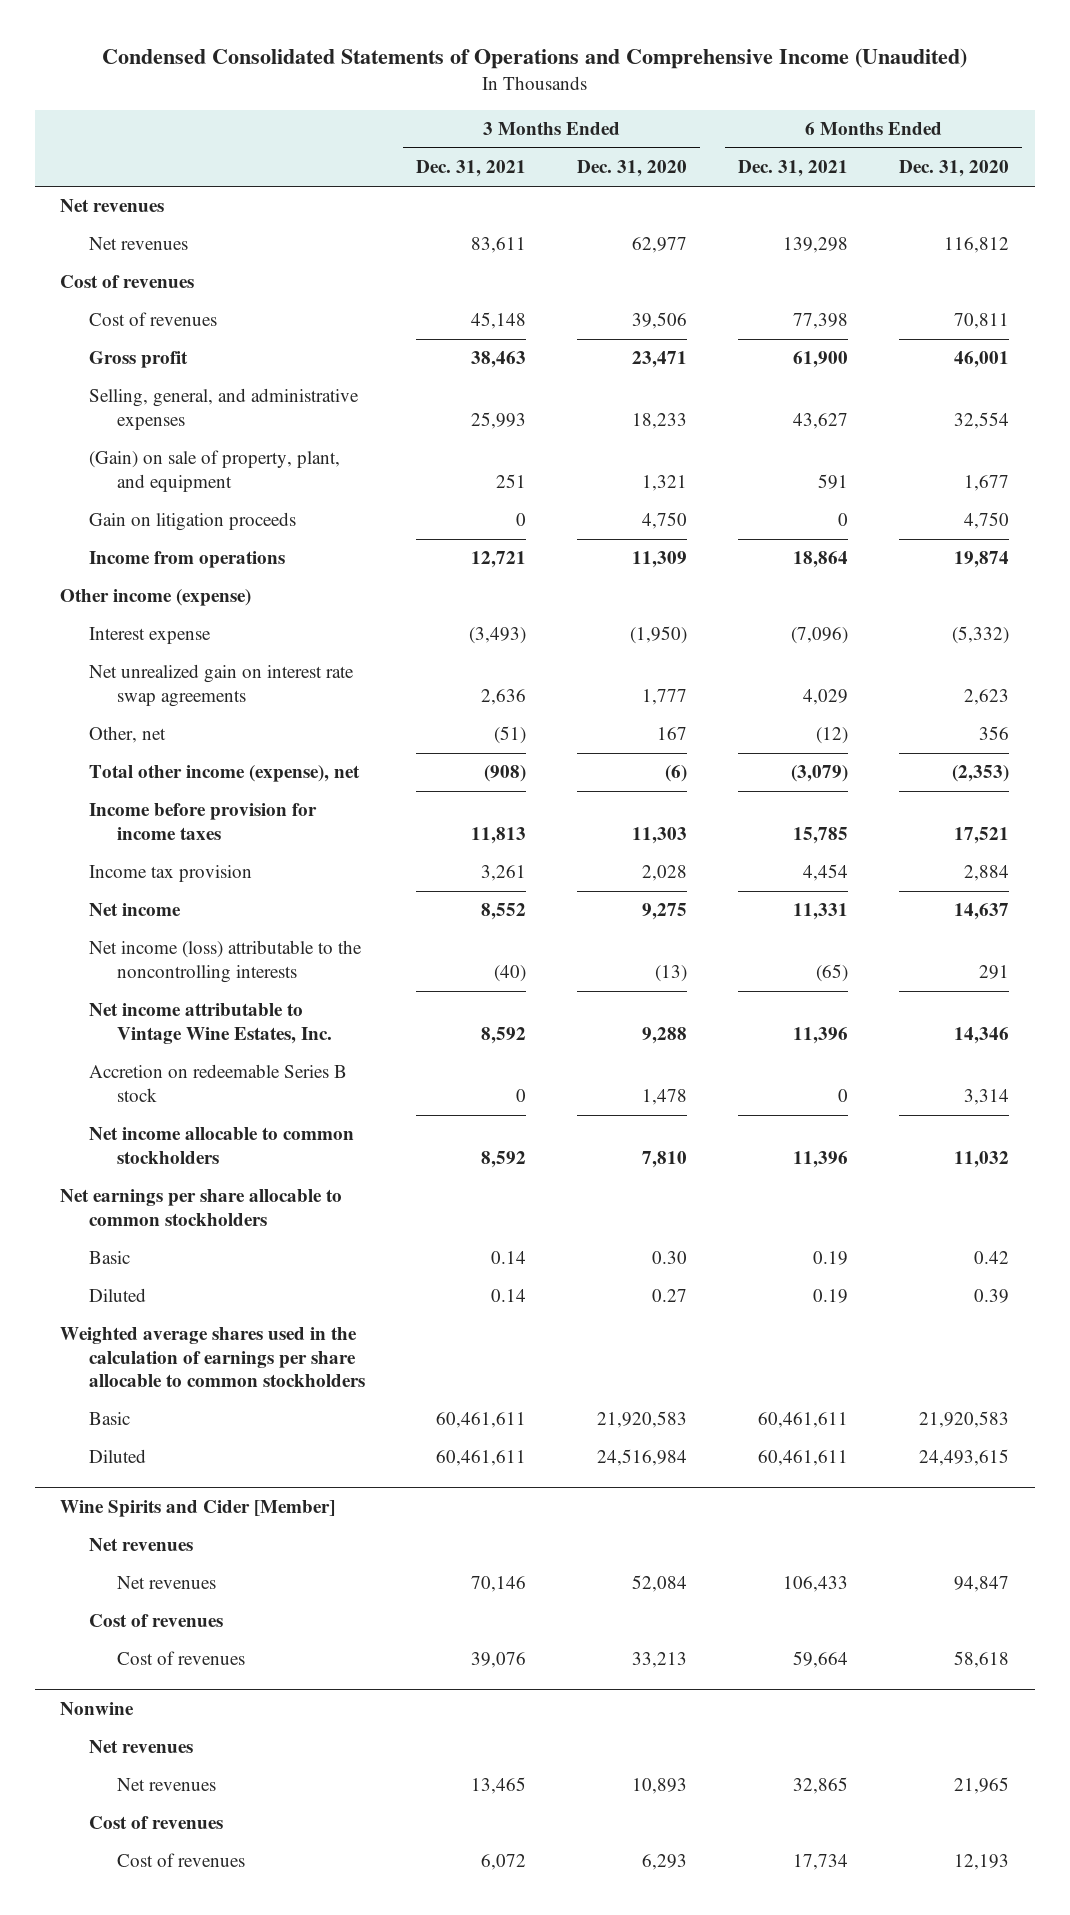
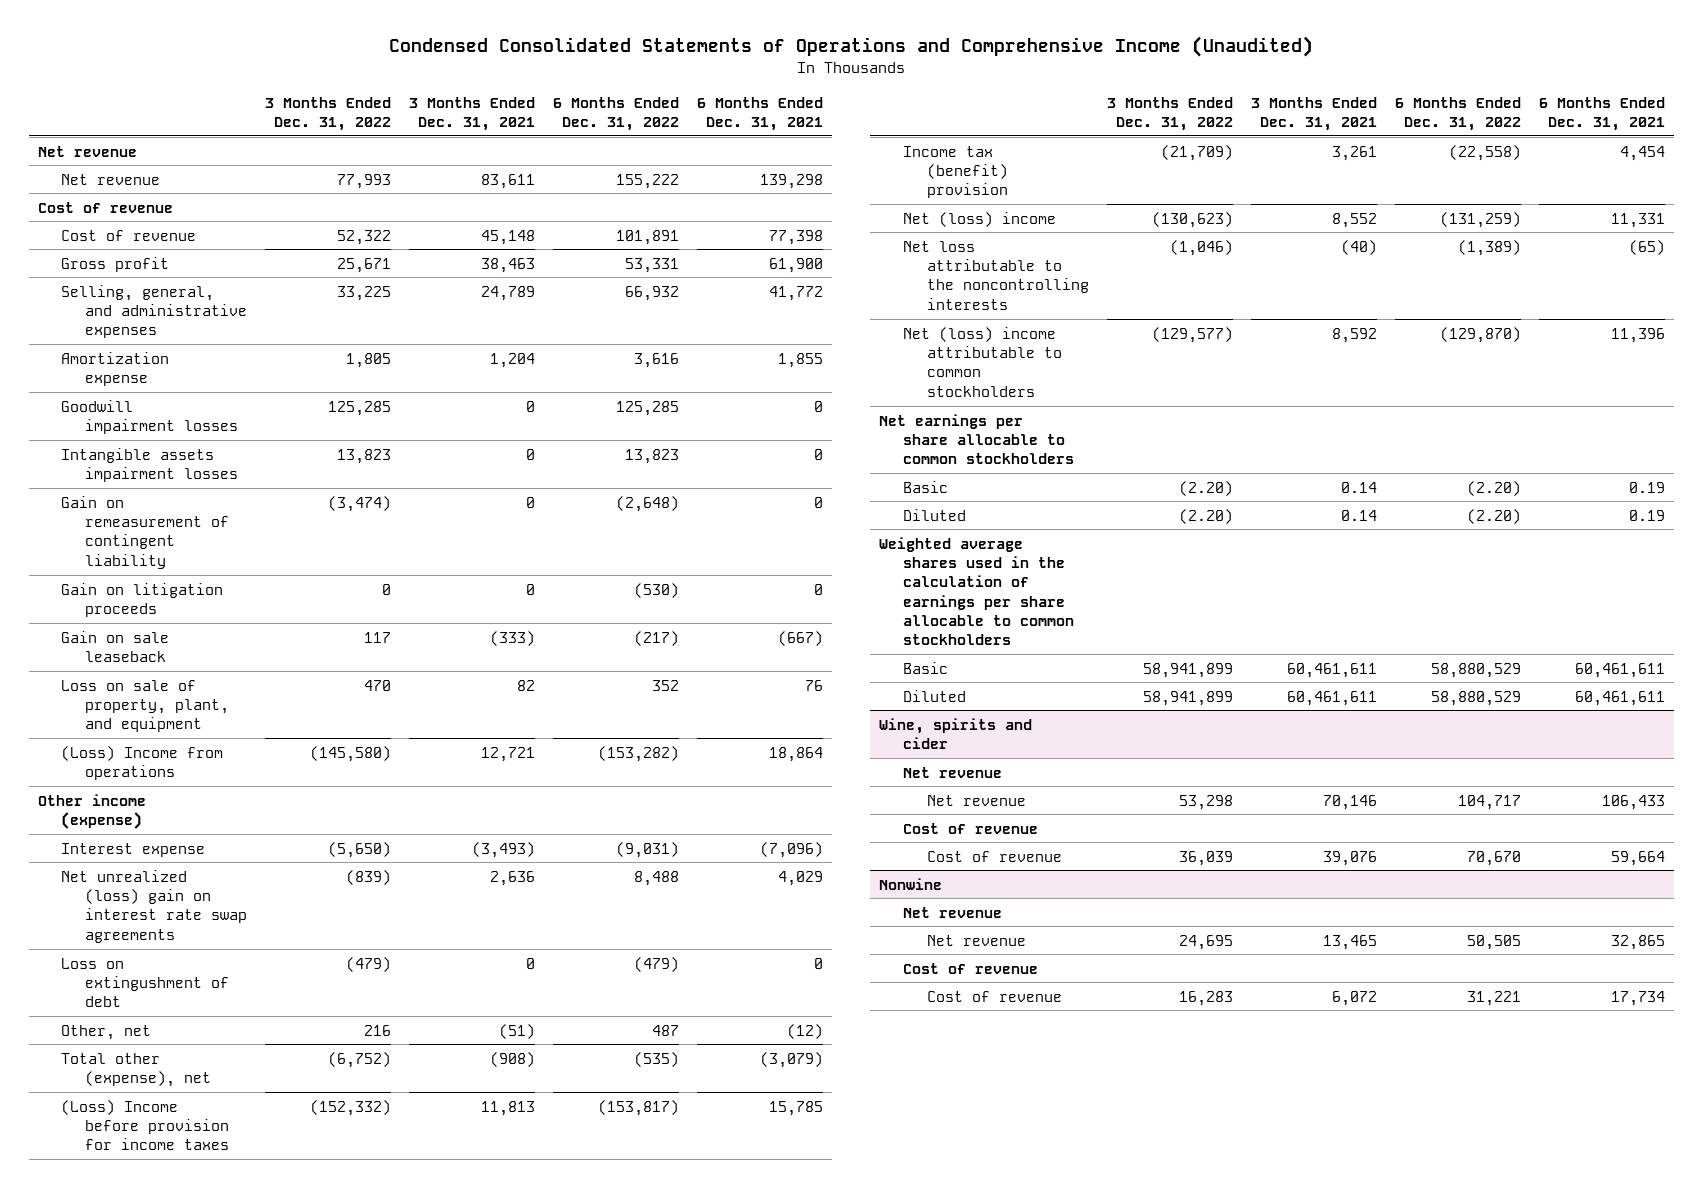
[577,160,688,178] Dec. 31, 2020 -> none
[899,160,1010,178] Dec. 31, 2020 -> none
none -> [265,96,392,131] 3 Months Ended Dec. 31, 2022
none -> [553,96,680,131] 6 Months Ended Dec. 31, 2022
[60,199,165,213] Net revenues -> [37,145,137,157] Net revenue
[88,237,188,251] Net revenues -> [61,173,161,185] Net revenue
[60,275,195,289] Cost of revenues -> [37,201,173,213] Cost of revenue
[88,312,217,327] Cost of revenues -> [61,229,197,241] Cost of revenue
[88,450,340,492] (Gain) on sale of property, plant, and equipment -> none
[470,411,526,429] 25,993 -> [481,285,536,301] 24,789
[793,412,849,429] 43,627 -> [769,285,824,301] 41,772
none -> [61,351,170,386] Amortization expense
none -> [61,399,239,434] Goodwill impairment losses
none -> [61,447,239,482] Intangible assets impairment losses
none -> [61,495,230,569] Gain on remeasurement of contingent liability
none -> [61,630,170,662] Gain on sale leaseback
none -> [61,679,230,733] Loss on sale of property, plant, and equipment
[88,551,285,569] Income from operations -> [61,745,224,780] (Loss) Income from operations
[88,664,354,707] Net unrealized gain on interest rate swap agreements -> [61,869,248,943] Net unrealized (loss) gain on interest rate swap agreements
none -> [61,957,230,1008] Loss on extingushment of debt
[88,1064,347,1102] Accretion on redeemable Series B stock -> none
[88,1127,354,1164] Net income allocable to common stockholders -> none
[88,765,360,783] Total other income (expense), net -> [61,1052,212,1087] Total other (expense), net
[88,803,317,840] Income before provision for income taxes -> [61,1099,230,1151] (Loss) Income before provision for income taxes
[88,865,252,883] Income tax provision -> [903,145,1009,199] Income tax (benefit) provision
[88,903,181,917] Net income -> [903,211,1057,227] Net (loss) income
[88,940,362,983] Net income (loss) attributable to the noncontrolling interests -> [903,240,1090,310] Net loss attributable to the noncontrolling interests
[88,1003,333,1044] Net income attributable to Vintage Wine Estates, Inc. -> [903,326,1063,397] Net (loss) income attributable to common stockholders
[60,1500,336,1518] Wine Spirits and Cider [Member] -> [879,717,1033,749] Wine, spirits and cider
[88,1538,193,1552] Net revenues -> [903,766,1003,778] Net revenue
[117,1576,217,1590] Net revenues -> [927,794,1027,806] Net revenue
[88,1614,223,1628] Cost of revenues -> [903,822,1039,834] Cost of revenue
[117,1651,246,1666] Cost of revenues -> [927,850,1063,862] Cost of revenue
[88,1740,193,1754] Net revenues -> [903,906,1003,918] Net revenue
[117,1778,217,1792] Net revenues -> [927,934,1027,946] Net revenue
[88,1816,223,1830] Cost of revenues -> [903,962,1039,974] Cost of revenue
[117,1853,246,1868] Cost of revenues -> [927,990,1063,1002] Cost of revenue

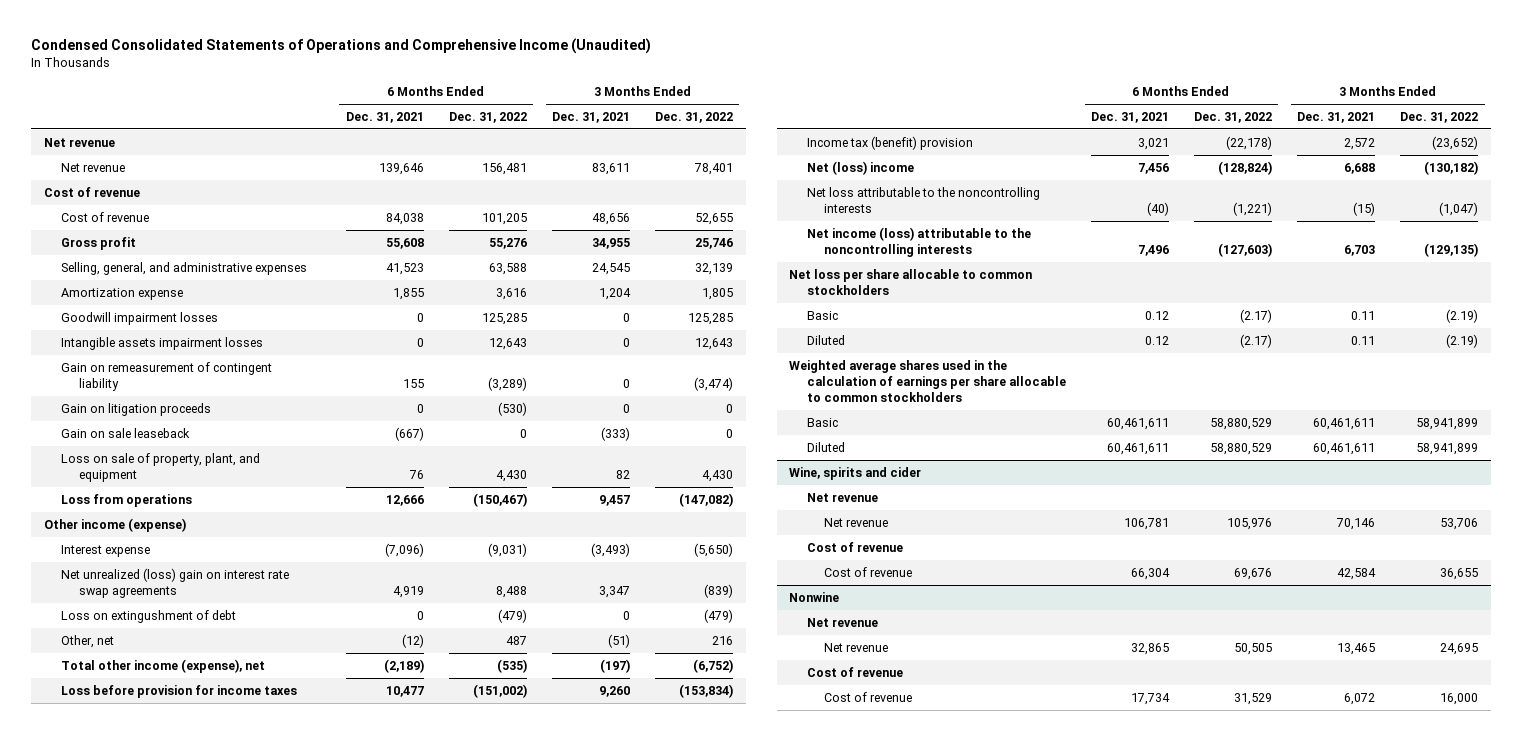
[337,173,392,189] 77,993 -> [694,162,734,175] 78,401
[616,173,680,189] 155,222 -> [481,162,527,175] 156,481
[760,173,824,189] 139,298 -> [378,162,424,175] 139,646
[337,229,392,245] 52,322 -> [695,212,734,225] 52,655
[481,229,536,245] 45,148 -> [592,212,631,225] 48,656
[616,229,680,245] 101,891 -> [481,212,527,225] 101,205
[769,229,824,245] 77,398 -> [385,212,424,225] 84,038
[337,257,392,273] 25,671 -> [695,237,734,249] 25,746
[481,257,536,273] 38,463 -> [592,237,631,249] 34,955
[625,257,680,273] 53,331 -> [488,237,527,249] 55,276
[769,257,824,273] 61,900 -> [385,237,424,249] 55,608
[337,285,392,301] 33,225 -> [695,262,734,275] 32,139
[481,285,536,301] 24,789 -> [592,262,631,275] 24,545
[625,285,680,301] 66,932 -> [488,262,527,275] 63,588
[769,285,824,301] 41,772 -> [385,262,424,275] 41,523
[337,448,392,464] 13,823 -> [695,337,734,350] 12,643
[625,448,680,464] 13,823 -> [488,337,527,350] 12,643
[616,495,680,512] (2,648) -> [487,376,527,391] (3,289)
[814,496,824,508] 0 -> [402,378,424,388] 155
[364,631,392,643] 117 -> [726,428,734,438] 0
[634,630,680,646] (217) -> [519,428,527,438] 0
[364,679,392,691] 470 -> [702,469,734,482] 4,430
[652,679,680,691] 352 -> [495,469,527,482] 4,430
[61,745,224,780] (Loss) Income from operations -> [61,493,193,507] Loss from operations
[310,745,392,762] (145,580) -> [679,492,734,507] (147,082)
[481,746,536,762] 12,721 -> [599,494,631,506] 9,457
[598,745,680,762] (153,282) -> [472,492,527,507] (150,467)
[769,746,824,762] 18,864 -> [385,494,424,506] 12,666
[490,870,536,886] 2,636 -> [599,585,631,598] 3,347
[778,870,824,886] 4,029 -> [392,585,424,598] 4,919
[61,1052,212,1087] Total other (expense), net -> [61,658,266,673] Total other income (expense), net
[490,1051,536,1067] (908) -> [600,658,631,673] (197)
[760,1051,824,1068] (3,079) -> [383,658,424,673] (2,189)
[61,1099,230,1151] (Loss) Income before provision for income taxes -> [61,684,298,698] Loss before provision for income taxes
[310,1099,392,1116] (152,332) -> [679,683,734,698] (153,834)
[481,1100,536,1116] 11,813 -> [599,685,631,697] 9,260
[598,1099,680,1116] (153,817) -> [472,683,527,698] (151,002)
[769,1100,824,1116] 15,785 -> [385,685,424,697] 10,477
[1161,144,1234,161] (21,709) -> [1432,135,1479,150] (23,652)
[1332,145,1378,161] 3,261 -> [1344,137,1376,150] 2,572
[1449,144,1522,161] (22,558) -> [1226,135,1273,150] (22,178)
[1619,145,1665,161] 4,454 -> [1137,137,1169,150] 3,021
[1152,211,1234,228] (130,623) -> [1424,160,1479,175] (130,182)
[1332,212,1378,228] 8,552 -> [1344,162,1376,174] 6,688
[1440,211,1522,228] (131,259) -> [1218,160,1273,175] (128,824)
[1610,212,1665,228] 11,331 -> [1137,162,1169,174] 7,456
[1170,239,1234,256] (1,046) -> [1439,201,1479,216] (1,047)
[1341,239,1378,255] (40) -> [1353,201,1376,216] (15)
[1458,239,1522,256] (1,389) -> [1233,201,1273,216] (1,221)
[1628,239,1665,255] (65) -> [1146,201,1169,216] (40)
[903,326,1063,397] Net (loss) income attributable to common stockholders -> [806,226,1031,257] Net income (loss) attributable to the noncontrolling interests
[1152,326,1234,343] (129,577) -> [1424,242,1479,257] (129,135)
[1332,327,1378,343] 8,592 -> [1344,244,1376,256] 6,703
[1440,326,1522,343] (129,870) -> [1218,242,1273,257] (127,603)
[1610,327,1665,343] 11,396 -> [1137,244,1169,256] 7,496
[879,413,1075,465] Net earnings per share allocable to common stockholders -> [789,268,1033,295] Net loss per share allocable to common stockholders
[1179,480,1234,496] (2.20) -> [1446,308,1479,323] (2.19)
[1341,481,1378,493] 0.14 -> [1351,310,1376,320] 0.11
[1467,480,1522,496] (2.20) -> [1240,308,1273,323] (2.17)
[1628,481,1665,493] 0.19 -> [1144,310,1169,320] 0.12
[1179,508,1234,524] (2.20) -> [1446,333,1479,348] (2.19)
[1341,509,1378,521] 0.14 -> [1351,335,1376,345] 0.11
[1467,508,1522,524] (2.20) -> [1240,333,1273,348] (2.17)
[1628,509,1665,521] 0.19 -> [1144,335,1169,345] 0.12
[1179,794,1234,810] 53,298 -> [1440,517,1479,530] 53,706
[1458,794,1522,810] 104,717 -> [1227,517,1273,530] 105,976
[1601,794,1665,810] 106,433 -> [1123,517,1169,530] 106,781
[1179,850,1234,866] 36,039 -> [1440,567,1479,580] 36,655
[1323,850,1378,866] 39,076 -> [1337,567,1377,580] 42,584
[1467,850,1522,866] 70,670 -> [1234,567,1273,580] 69,676
[1610,850,1665,866] 59,664 -> [1130,567,1170,580] 66,304
[1179,990,1234,1006] 16,283 -> [1440,692,1479,705] 16,000
[1467,990,1522,1006] 31,221 -> [1234,692,1273,705] 31,529

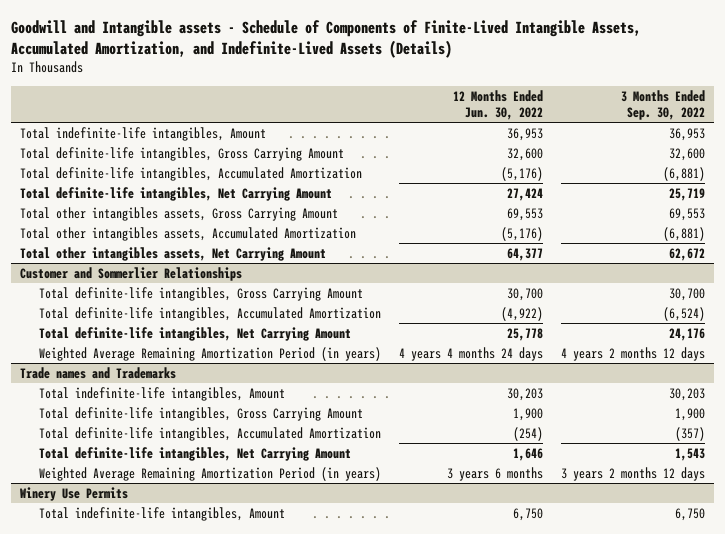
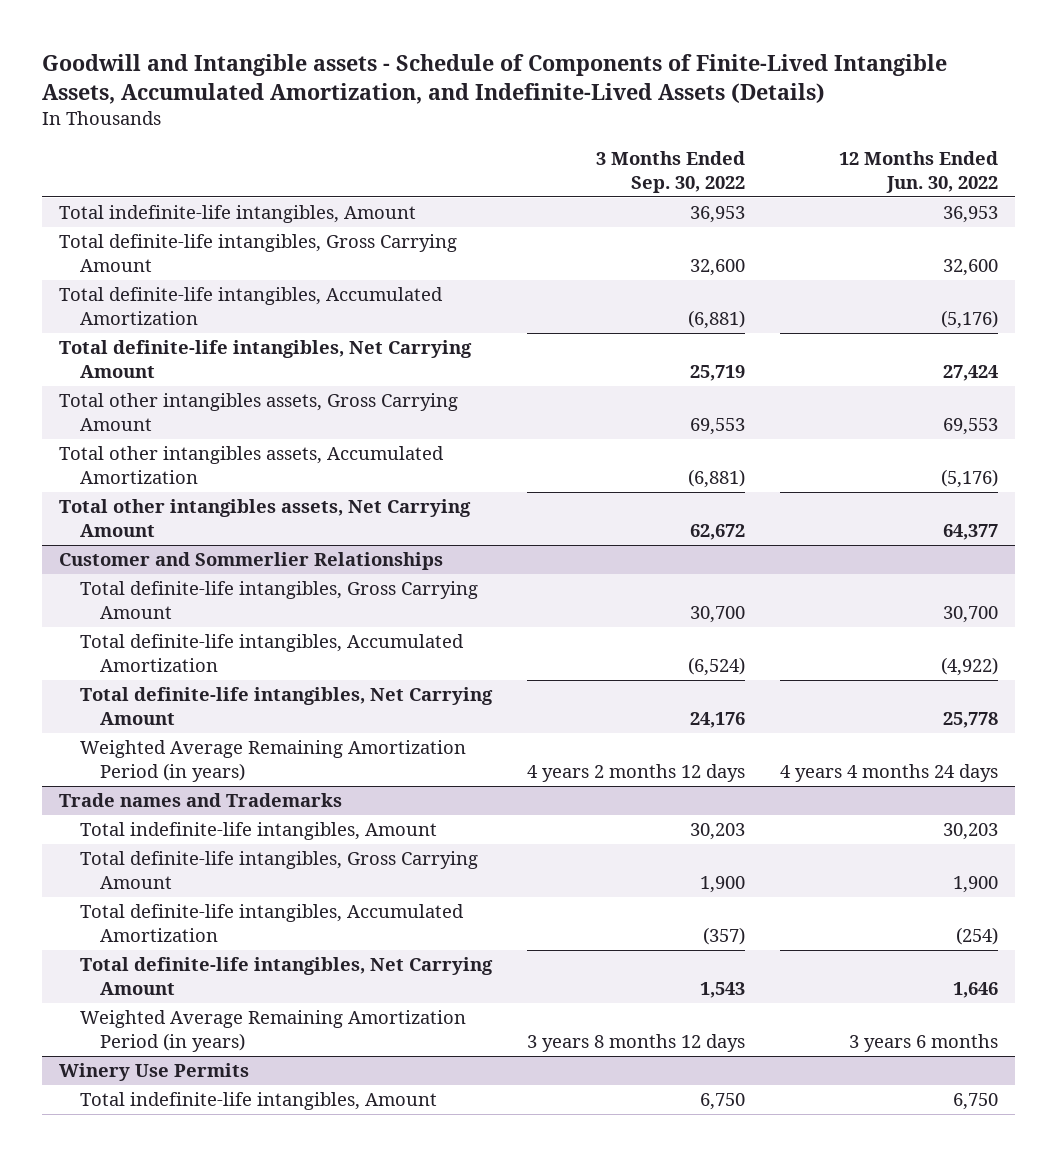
[561,466,706,481] 3 years 2 months 12 days -> [526,1033,745,1052] 3 years 8 months 12 days

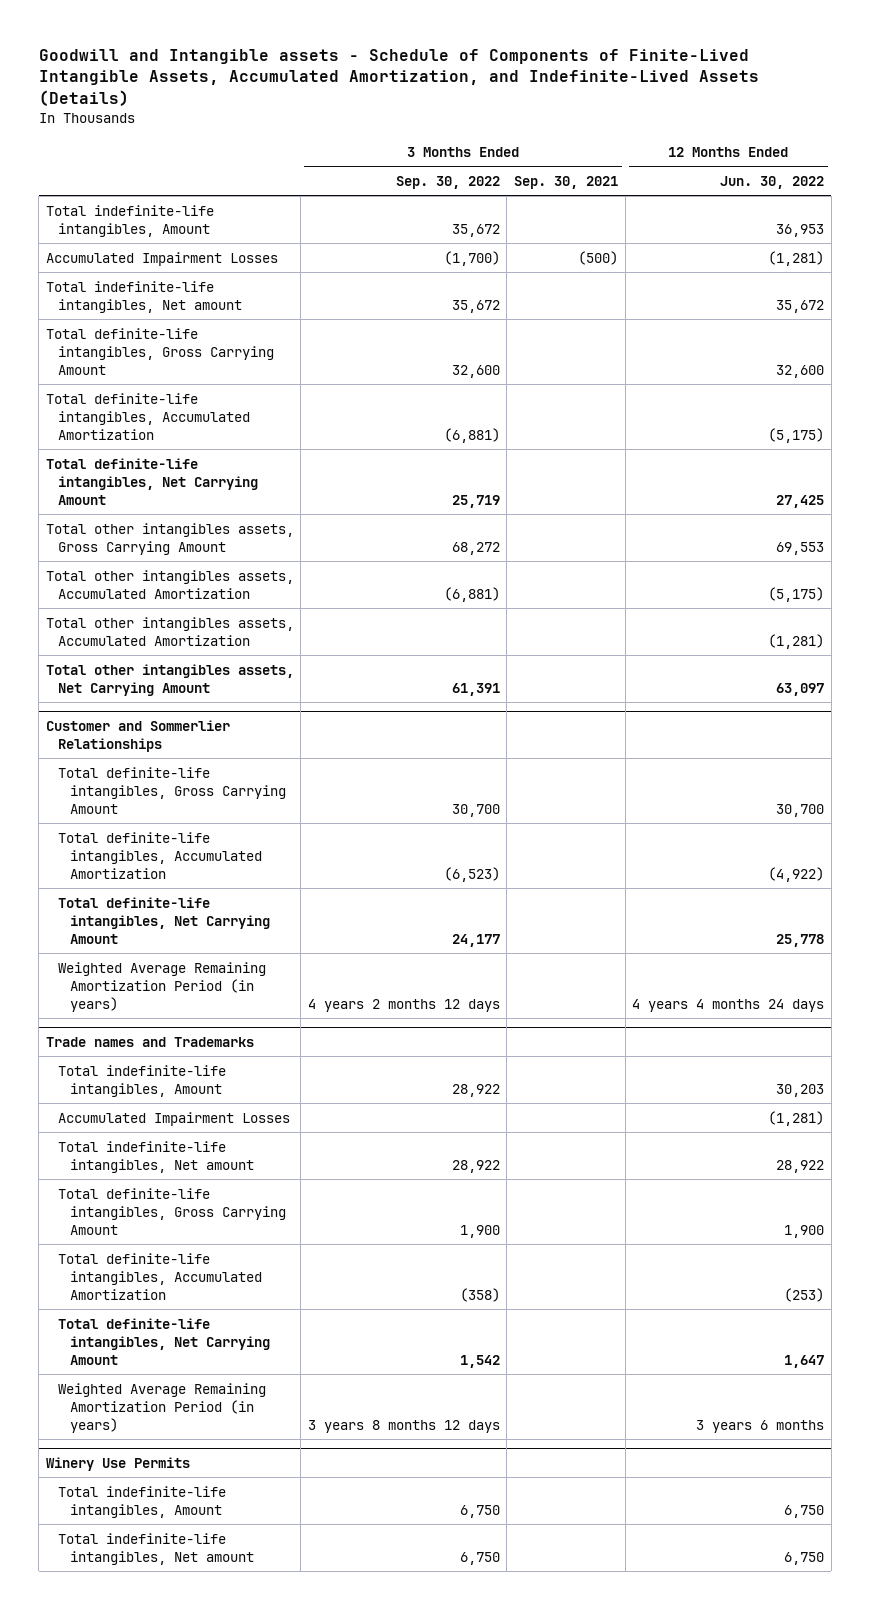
none -> [513,175,618,189] Sep. 30, 2021
[689,206,745,224] 36,953 -> [451,223,500,237] 35,672
none -> [45,251,278,266] Accumulated Impairment Losses
none -> [45,280,242,313] Total indefinite-life intangibles, Net amount
[940,309,998,329] (5,176) -> [768,427,825,443] (5,175)
[942,364,998,381] 27,424 -> [776,494,825,508] 27,425
[689,417,745,435] 69,553 -> [451,541,500,555] 68,272
[940,468,998,488] (5,176) -> [768,586,825,602] (5,175)
none -> [45,616,294,646] Total other intangibles assets, Accumulated Amortization
[689,523,745,540] 62,672 -> [451,682,500,696] 61,391
[942,523,998,540] 64,377 -> [776,682,825,696] 63,097
[687,656,745,676] (6,524) -> [443,866,500,882] (6,523)
[689,711,745,728] 24,176 -> [451,933,500,947] 24,177
[689,823,745,841] 30,203 -> [451,1083,500,1097] 28,922
none -> [57,1111,290,1126] Accumulated Impairment Losses
none -> [57,1140,255,1173] Total indefinite-life intangibles, Net amount
[702,926,745,945] (357) -> [459,1287,500,1302] (358)
[955,926,998,945] (254) -> [784,1287,825,1302] (253)
[699,981,745,998] 1,543 -> [459,1354,500,1368] 1,542
[952,981,998,998] 1,646 -> [784,1354,825,1368] 1,647
none -> [57,1532,255,1565] Total indefinite-life intangibles, Net amount

